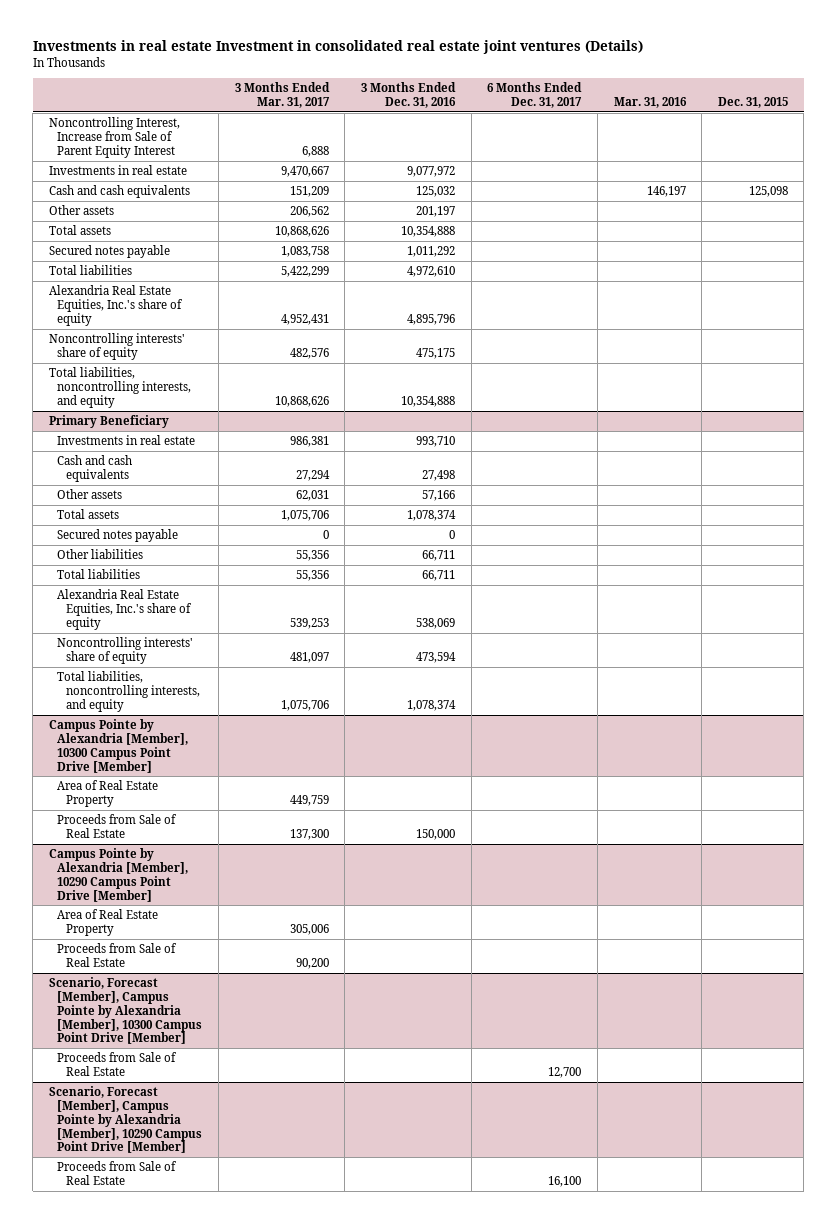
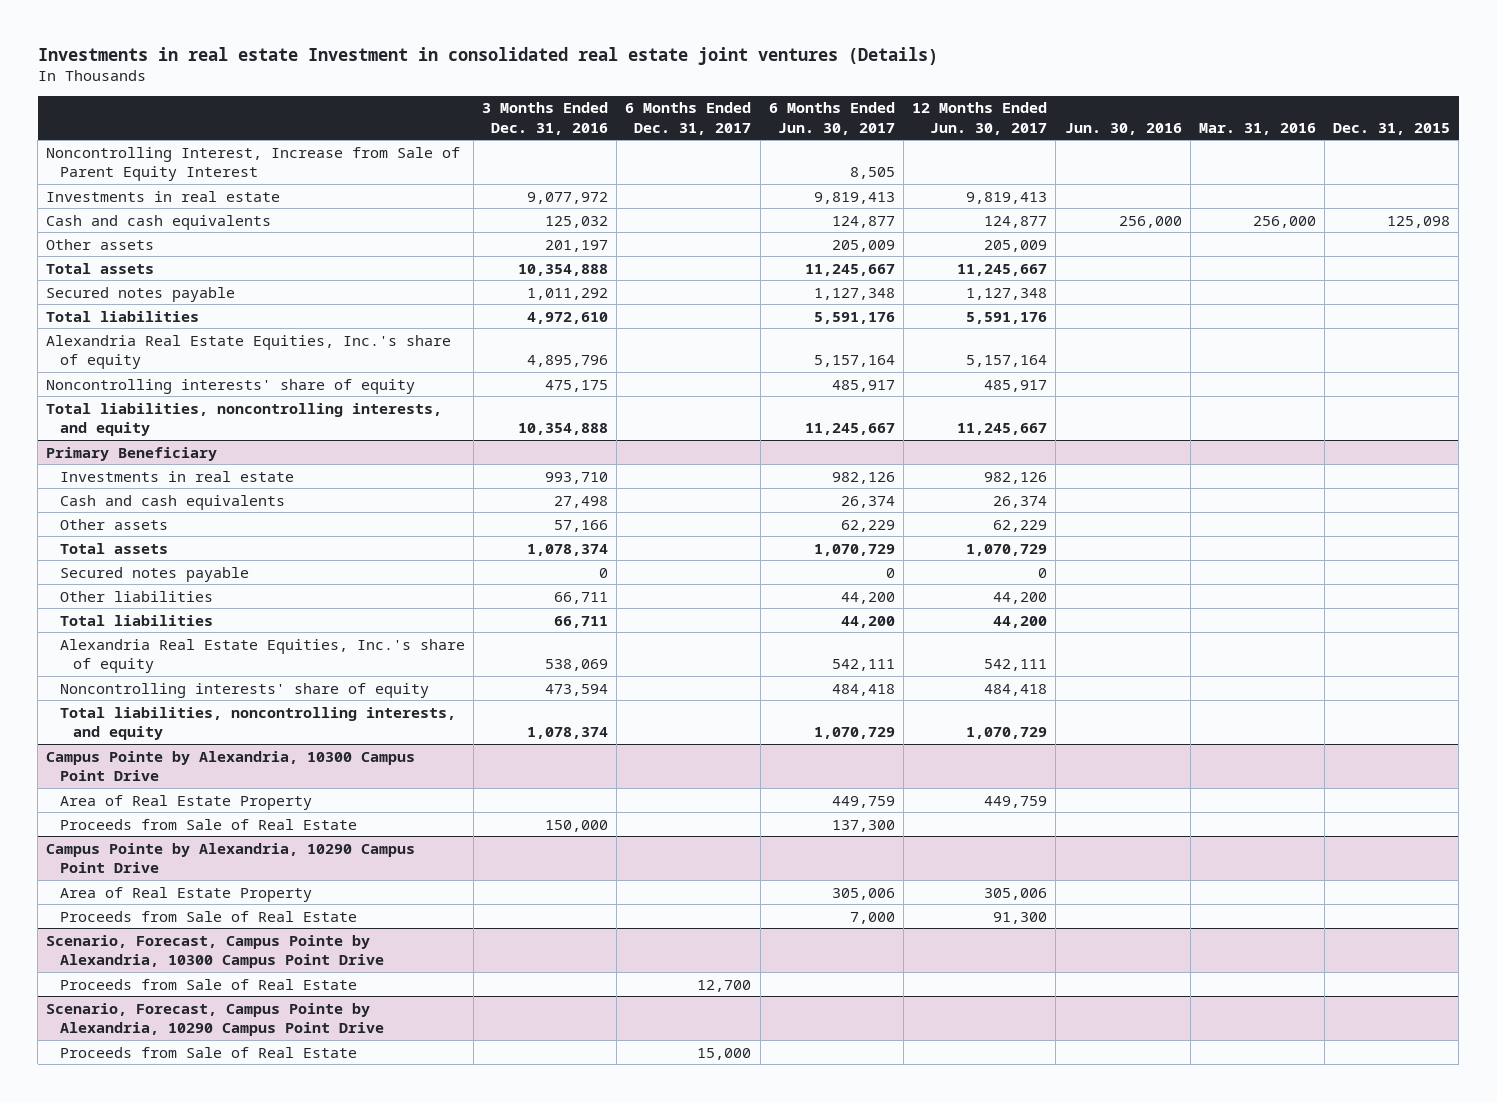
[234,82,330,109] 3 Months Ended Mar. 31, 2017 -> none
none -> [768,102,895,135] 6 Months Ended Jun. 30, 2017
none -> [912,102,1048,135] 12 Months Ended Jun. 30, 2017
none -> [1064,122,1182,135] Jun. 30, 2016
[646,186,686,198] 146,197 -> [1252,215,1316,228] 256,000
[48,719,189,773] Campus Pointe by Alexandria [Member], 10300 Campus Point Drive [Member] -> [46,750,416,781] Campus Pointe by Alexandria, 10300 Campus Point Drive
[48,848,189,902] Campus Pointe by Alexandria [Member], 10290 Campus Point Drive [Member] -> [46,842,416,873] Campus Pointe by Alexandria, 10290 Campus Point Drive
[48,977,203,1045] Scenario, Forecast [Member], Campus Pointe by Alexandria [Member], 10300 Campus Point Drive [Member] -> [46,934,384,968] Scenario, Forecast, Campus Pointe by Alexandria, 10300 Campus Point Drive
[48,1086,203,1154] Scenario, Forecast [Member], Campus Pointe by Alexandria [Member], 10290 Campus Point Drive [Member] -> [46,1002,384,1036] Scenario, Forecast, Campus Pointe by Alexandria, 10290 Campus Point Drive
[548,1175,582,1187] 16,100 -> [697,1047,752,1060] 15,000

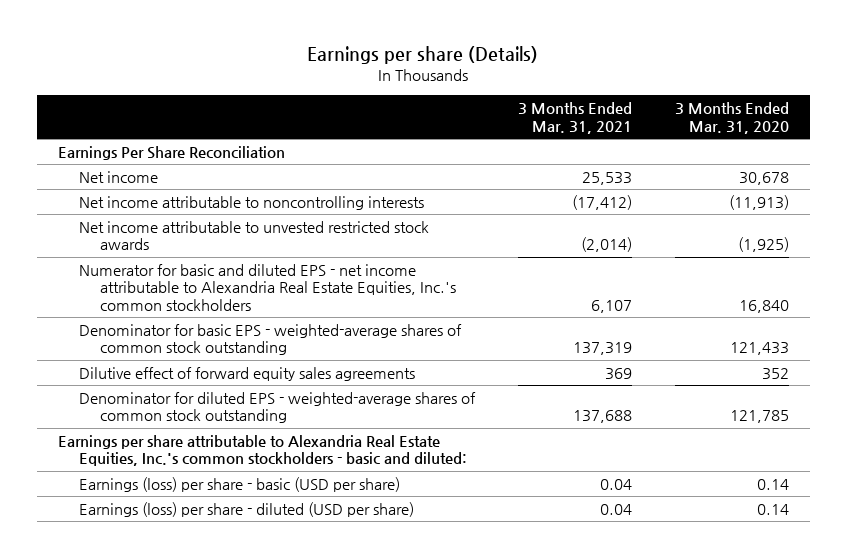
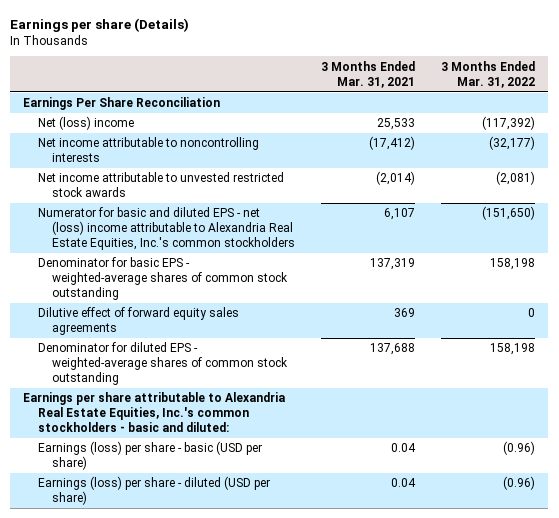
[674,102,789,134] 3 Months Ended Mar. 31, 2020 -> none
none -> [441,60,536,88] 3 Months Ended Mar. 31, 2022
[79,170,159,183] Net income -> [37,116,134,131] Net (loss) income
[79,263,457,312] Numerator for basic and diluted EPS - net income attributable to Alexandria Real Estate Equities, Inc.'s common stockholders -> [37,207,296,251] Numerator for basic and diluted EPS - net (loss) income attributable to Alexandria Real Estate Equities, Inc.'s common stockholders

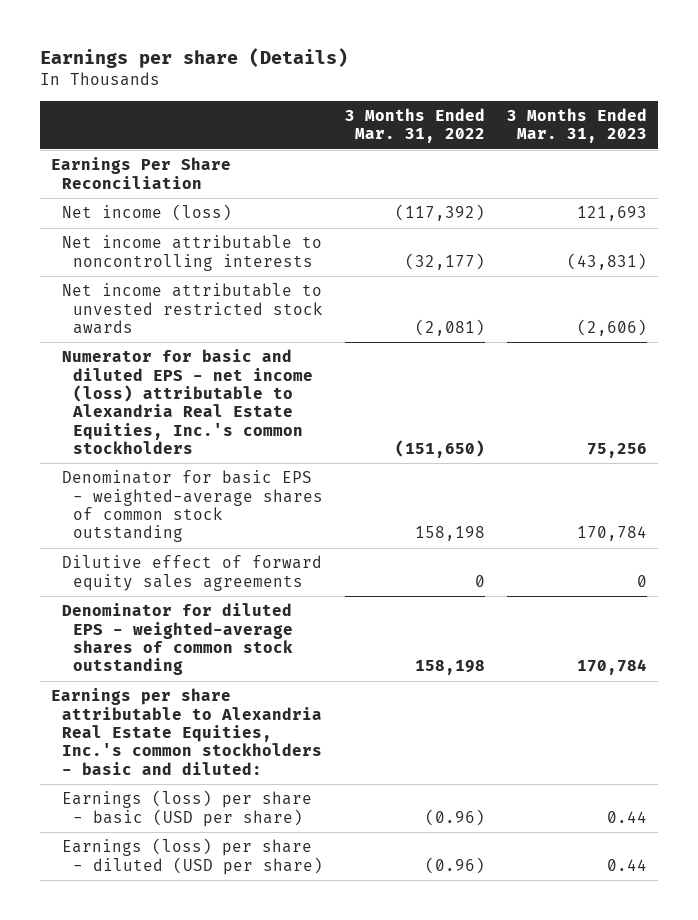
[321,60,416,88] 3 Months Ended Mar. 31, 2021 -> none
none -> [506,107,647,144] 3 Months Ended Mar. 31, 2023
[37,116,134,131] Net (loss) income -> [61,204,232,222] Net income (loss)
[37,207,296,251] Numerator for basic and diluted EPS - net (loss) income attributable to Alexandria Real Estate Equities, Inc.'s common stockholders -> [61,349,313,455] Numerator for basic and diluted EPS - net income (loss) attributable to Alexandria Real Estate Equities, Inc.'s common stockholders

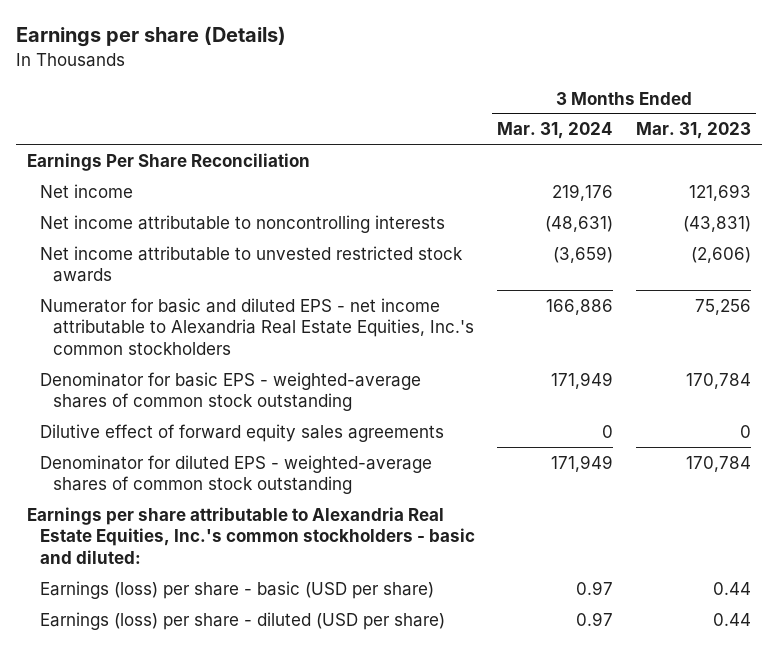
[344,107,485,144] 3 Months Ended Mar. 31, 2022 -> none
none -> [497,122,614,140] Mar. 31, 2024
[61,204,232,222] Net income (loss) -> [39,183,133,198] Net income
[61,349,313,455] Numerator for basic and diluted EPS - net income (loss) attributable to Alexandria Real Estate Equities, Inc.'s common stockholders -> [39,297,474,355] Numerator for basic and diluted EPS - net income attributable to Alexandria Real Estate Equities, Inc.'s common stockholders

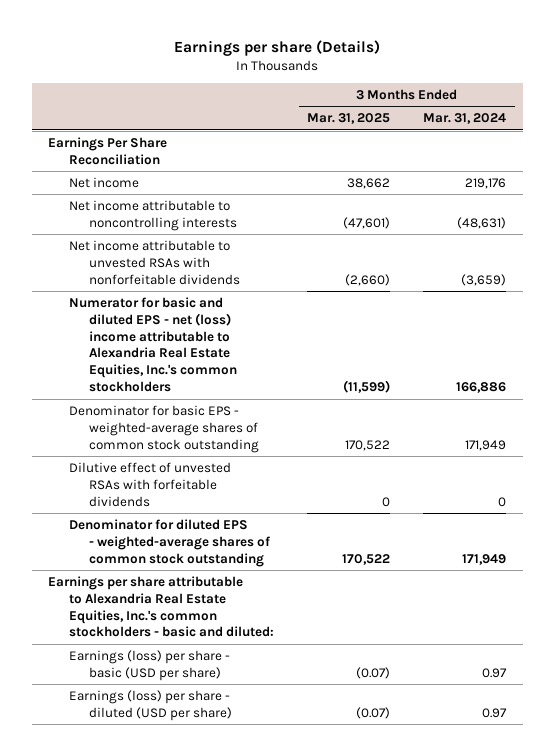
[635,122,751,140] Mar. 31, 2023 -> none
none -> [307,113,391,125] Mar. 31, 2025
[39,245,463,283] Net income attributable to unvested restricted stock awards -> [68,239,241,285] Net income attributable to unvested RSAs with nonforfeitable dividends
[39,297,474,355] Numerator for basic and diluted EPS - net income attributable to Alexandria Real Estate Equities, Inc.'s common stockholders -> [68,296,238,393] Numerator for basic and diluted EPS - net (loss) income attributable to Alexandria Real Estate Equities, Inc.'s common stockholders
[39,423,444,442] Dilutive effect of forward equity sales agreements -> none
none -> [68,461,231,507] Dilutive effect of unvested RSAs with forfeitable dividends

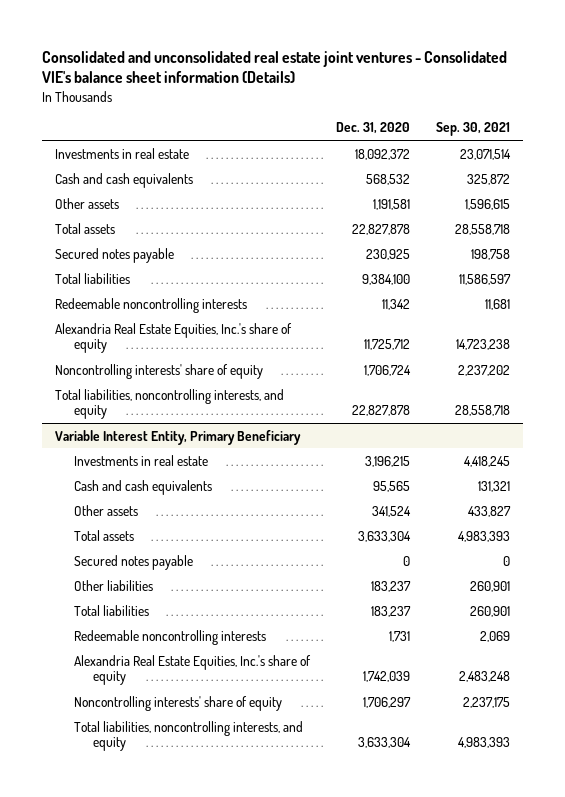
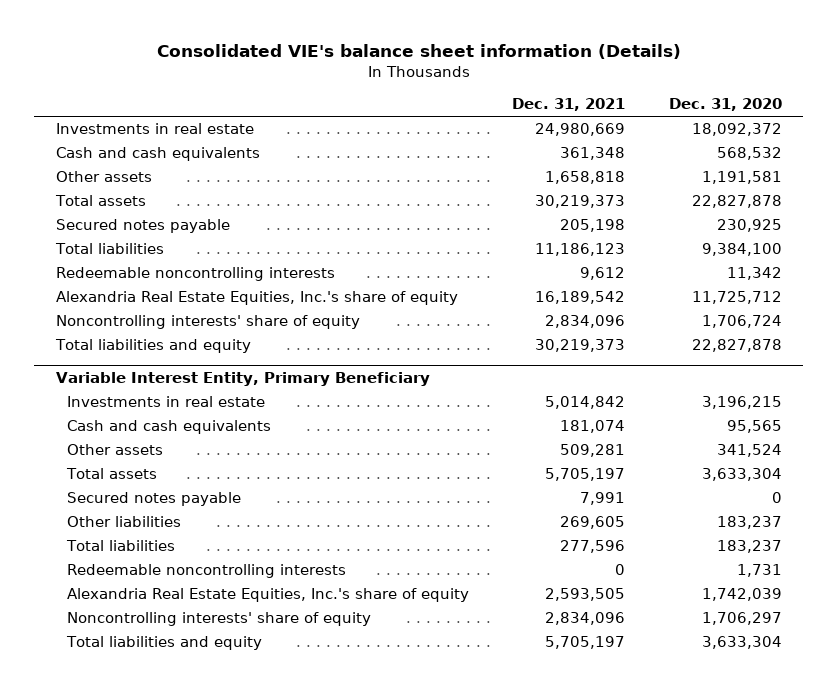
[41,50,507,84] Consolidated and unconsolidated real estate joint ventures - Consolidated VIE's balance sheet information (Details) -> [156,44,681,60] Consolidated VIE's balance sheet information (Details)
[436,122,511,137] Sep. 30, 2021 -> none
none -> [512,98,626,112] Dec. 31, 2021
[55,388,285,419] Total liabilities, noncontrolling interests, and equity -> [54,339,251,354] Total liabilities and equity
[73,720,303,751] Total liabilities, noncontrolling interests, and equity -> [66,636,263,651] Total liabilities and equity

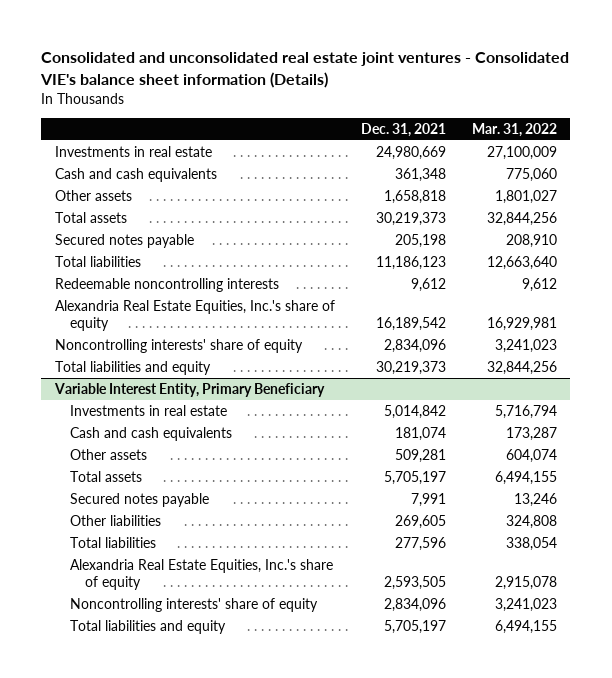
[156,44,681,60] Consolidated VIE's balance sheet information (Details) -> [40,52,570,89] Consolidated and unconsolidated real estate joint ventures - Consolidated VIE's balance sheet information (Details)
[668,98,782,112] Dec. 31, 2020 -> none
none -> [472,122,558,137] Mar. 31, 2022
[67,564,347,579] Redeemable noncontrolling interests -> none

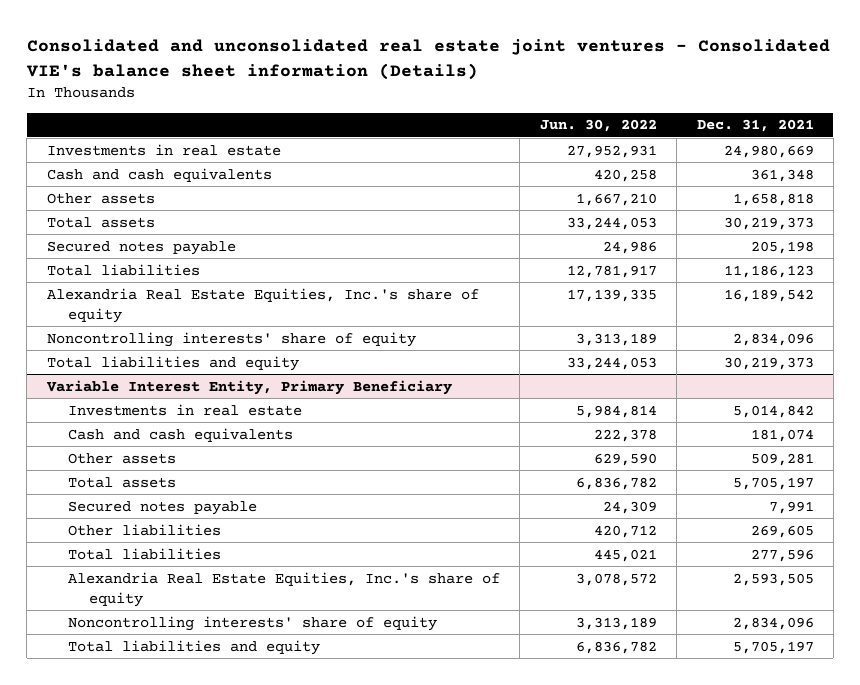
[472,122,558,137] Mar. 31, 2022 -> none
none -> [539,119,657,133] Jun. 30, 2022
[54,277,279,292] Redeemable noncontrolling interests -> none

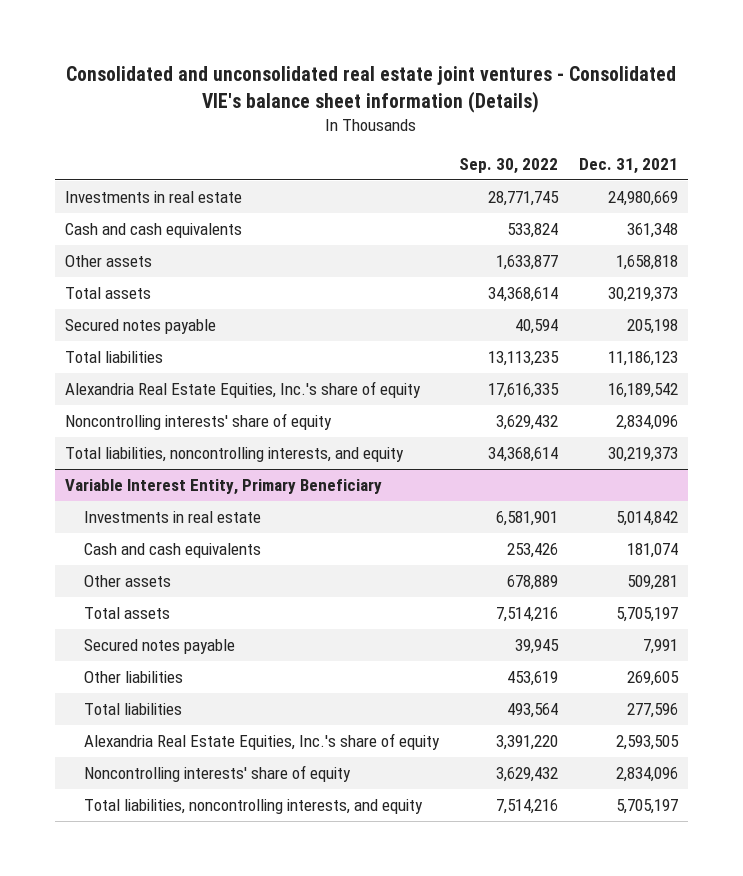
[539,119,657,133] Jun. 30, 2022 -> none
none -> [459,157,559,174] Sep. 30, 2022
[46,355,299,371] Total liabilities and equity -> [65,446,405,462] Total liabilities, noncontrolling interests, and equity
[68,639,321,655] Total liabilities and equity -> [83,798,423,814] Total liabilities, noncontrolling interests, and equity

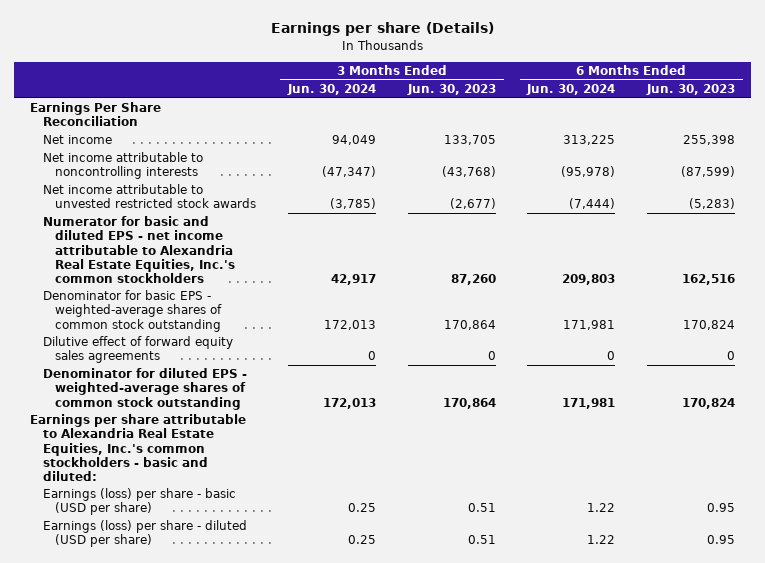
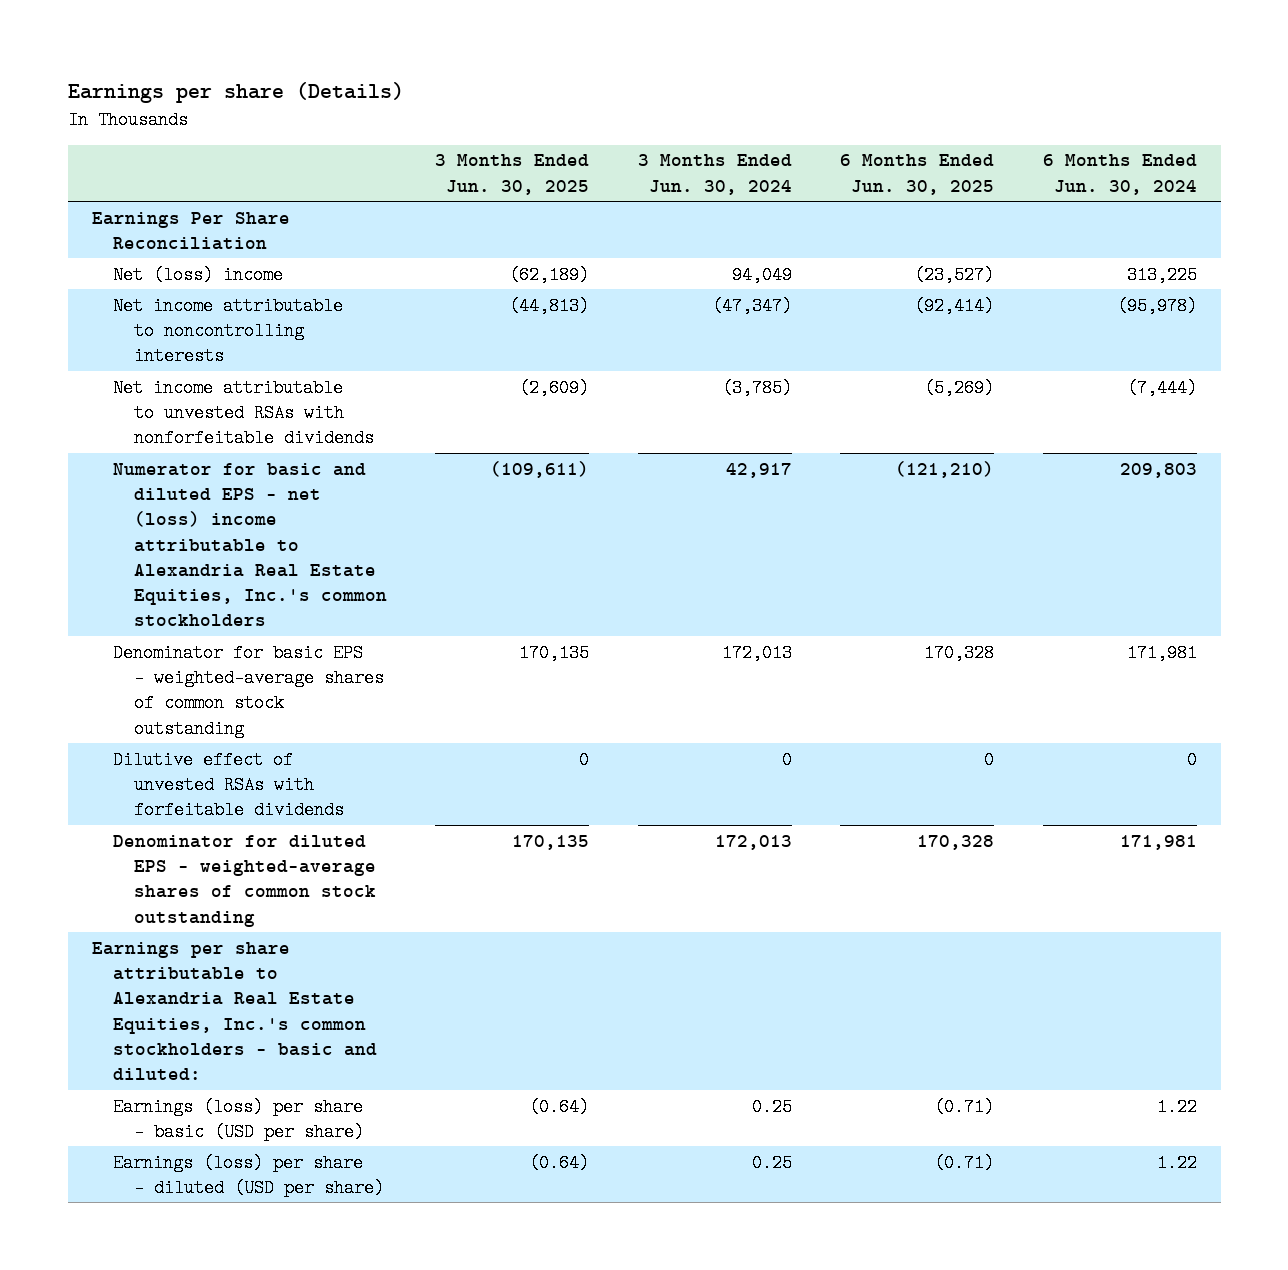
[406,84,496,96] Jun. 30, 2023 -> none
[646,84,736,96] Jun. 30, 2023 -> none
none -> [435,154,590,195] 3 Months Ended Jun. 30, 2025
none -> [840,154,995,195] 6 Months Ended Jun. 30, 2025
[42,135,112,145] Net income -> [112,265,283,284] Net (loss) income
[42,184,257,209] Net income attributable to unvested restricted stock awards -> [112,378,374,448] Net income attributable to unvested RSAs with nonforfeitable dividends
[42,216,236,283] Numerator for basic and diluted EPS - net income attributable to Alexandria Real Estate Equities, Inc.'s common stockholders -> [112,462,387,627] Numerator for basic and diluted EPS - net (loss) income attributable to Alexandria Real Estate Equities, Inc.'s common stockholders
[42,336,233,364] Dilutive effect of forward equity sales agreements -> none
none -> [112,750,344,820] Dilutive effect of unvested RSAs with forfeitable dividends

